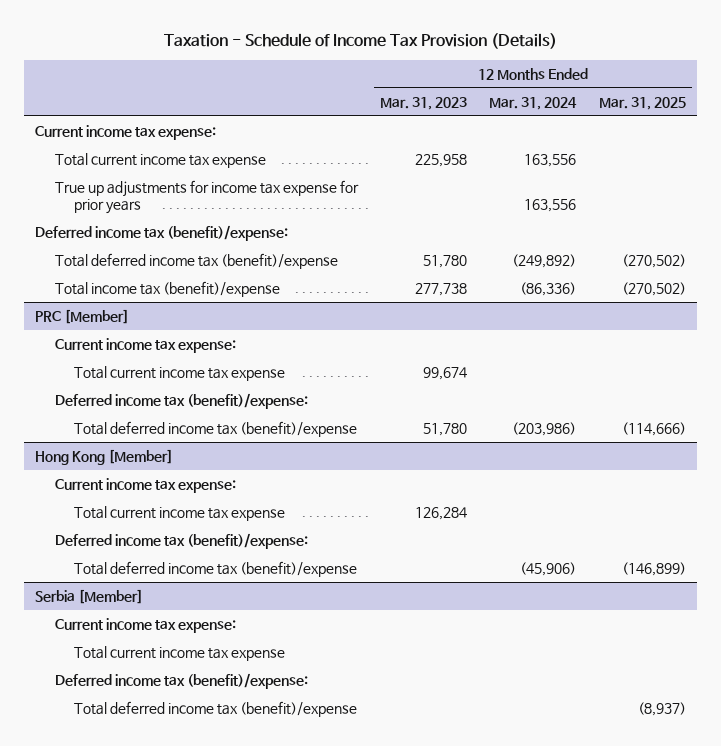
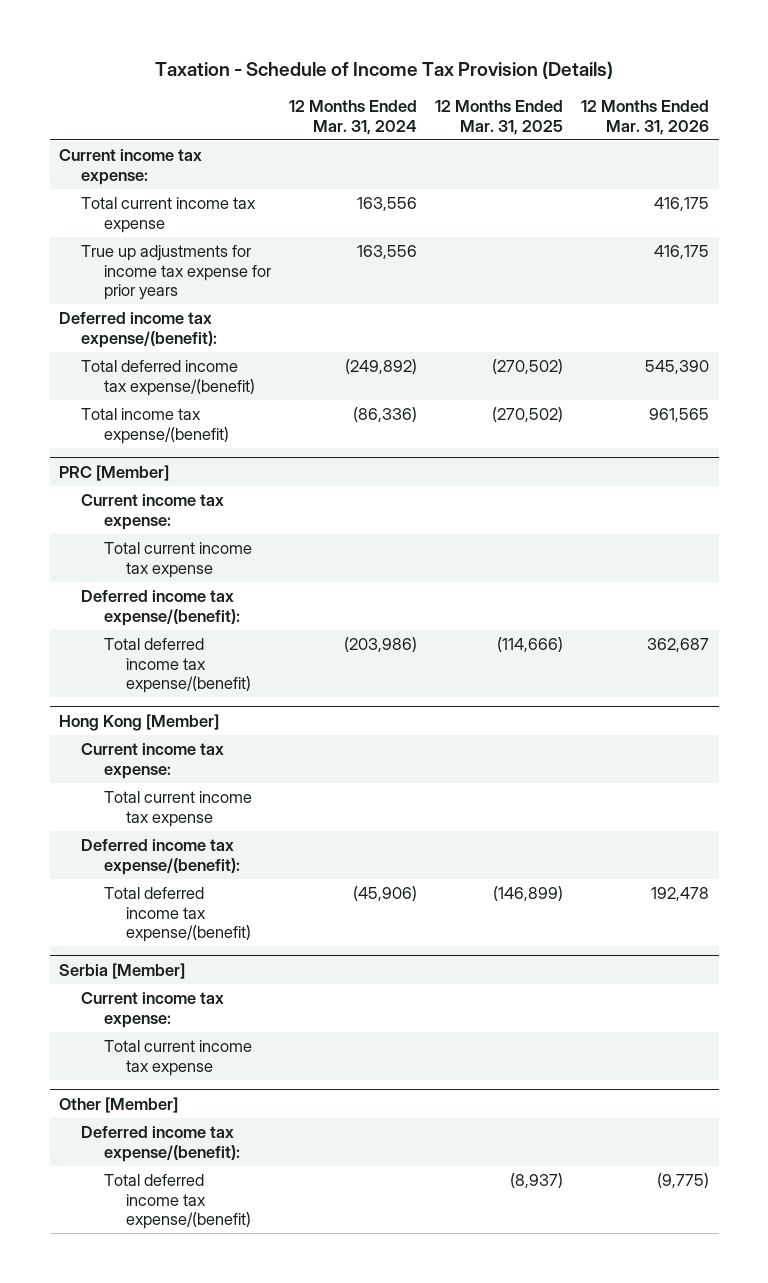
[380,96,468,110] Mar. 31, 2023 -> none
none -> [581,100,710,135] 12 Months Ended Mar. 31, 2026
[34,225,288,242] Deferred income tax (benefit)/expense: -> [58,312,218,348] Deferred income tax expense/(benefit):
[54,253,338,270] Total deferred income tax (benefit)/expense -> [81,360,255,396] Total deferred income tax expense/(benefit)
[54,281,280,298] Total income tax (benefit)/expense -> [81,408,229,444] Total income tax expense/(benefit)
[54,393,308,410] Deferred income tax (benefit)/expense: -> [81,590,240,626] Deferred income tax expense/(benefit):
[74,421,358,438] Total deferred income tax (benefit)/expense -> [103,638,251,693] Total deferred income tax expense/(benefit)
[54,533,308,550] Deferred income tax (benefit)/expense: -> [81,839,240,875] Deferred income tax expense/(benefit):
[74,561,358,578] Total deferred income tax (benefit)/expense -> [103,887,251,942] Total deferred income tax expense/(benefit)
none -> [58,1096,178,1113] Other [Member]
[54,673,308,690] Deferred income tax (benefit)/expense: -> [81,1126,240,1162] Deferred income tax expense/(benefit):
[74,701,358,718] Total deferred income tax (benefit)/expense -> [103,1174,251,1229] Total deferred income tax expense/(benefit)

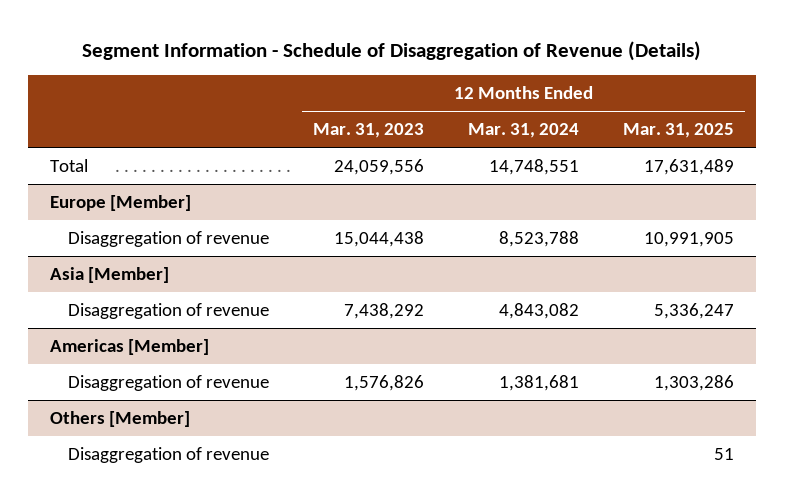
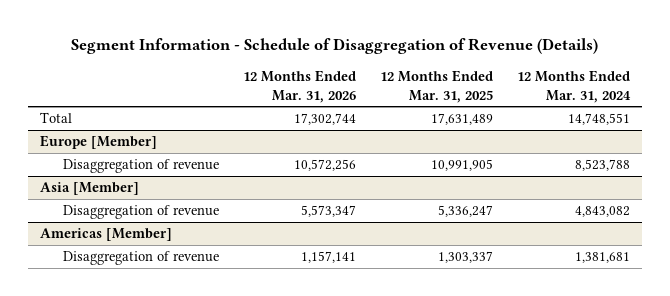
[312,123,424,139] Mar. 31, 2023 -> none
none -> [242,69,356,103] 12 Months Ended Mar. 31, 2026
[50,410,191,427] Others [Member] -> none
[67,446,269,463] Disaggregation of revenue -> none
[654,374,735,391] 1,303,286 -> [437,251,493,264] 1,303,337

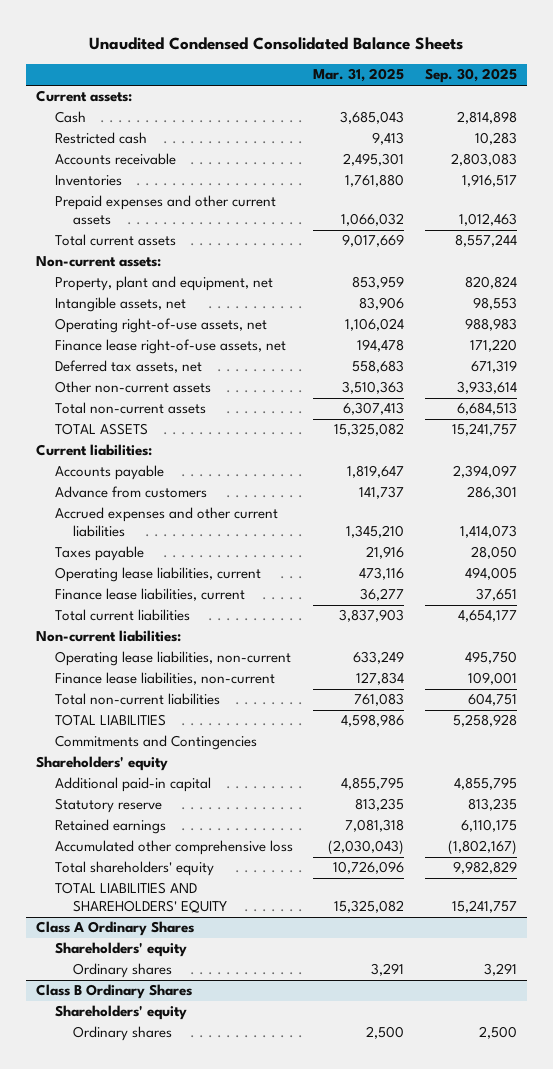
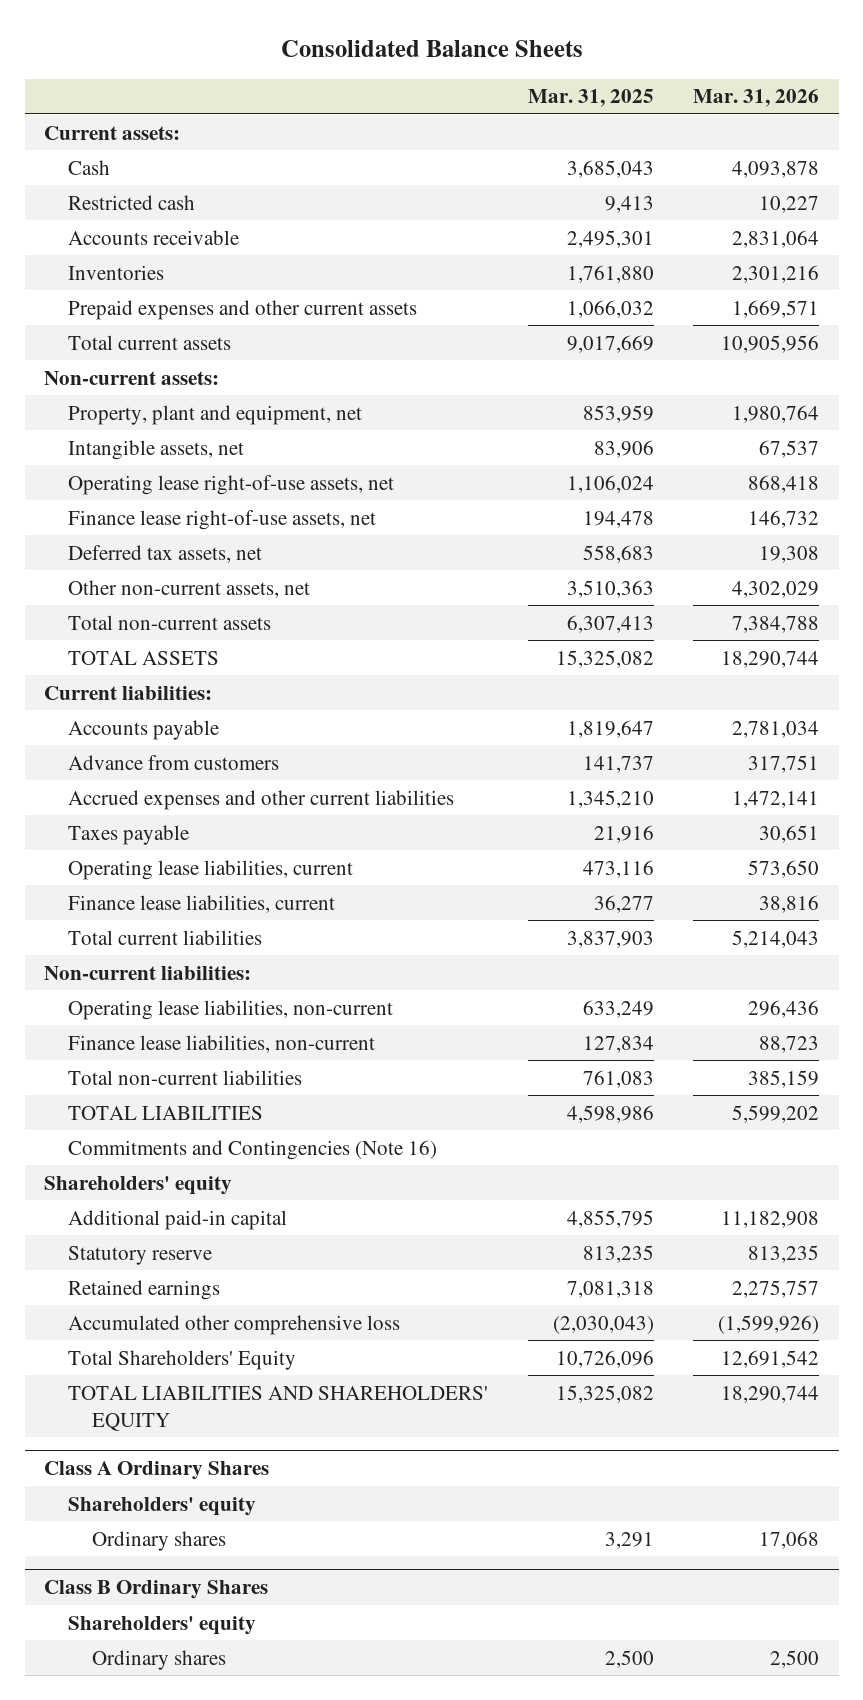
[89,36,464,50] Unaudited Condensed Consolidated Balance Sheets -> [280,40,583,58] Consolidated Balance Sheets
[424,68,517,84] Sep. 30, 2025 -> none
none -> [693,89,820,108] Mar. 31, 2026
[54,318,267,334] Operating right-of-use assets, net -> [68,474,395,495] Operating lease right-of-use assets, net
[54,381,211,394] Other non-current assets -> [68,579,311,598] Other non-current assets, net
[54,735,257,751] Commitments and Contingencies -> [68,1139,438,1160] Commitments and Contingencies (Note 16)
[54,861,214,877] Total shareholders' equity -> [68,1349,297,1370] Total Shareholders' Equity

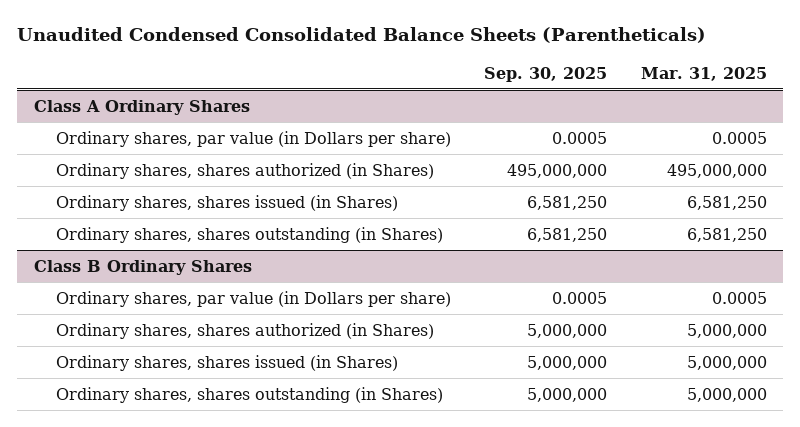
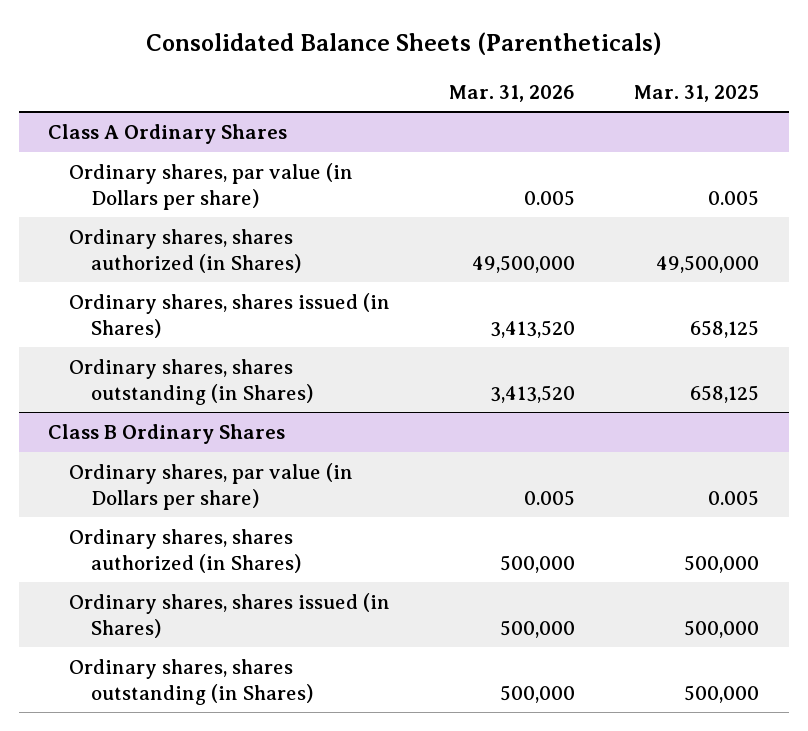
[16,27,706,44] Unaudited Condensed Consolidated Balance Sheets (Parentheticals) -> [145,31,662,55] Consolidated Balance Sheets (Parentheticals)
[484,66,608,82] Sep. 30, 2025 -> none
none -> [449,84,576,102] Mar. 31, 2026
[711,131,767,144] 0.0005 -> [708,189,760,206] 0.005
[666,163,767,178] 495,000,000 -> [656,254,760,273] 49,500,000
[686,195,767,210] 6,581,250 -> [690,319,760,338] 658,125
[686,227,767,242] 6,581,250 -> [690,384,760,403] 658,125
[711,291,767,304] 0.0005 -> [708,489,760,506] 0.005
[686,323,767,338] 5,000,000 -> [684,554,760,573] 500,000
[686,355,767,370] 5,000,000 -> [684,619,760,638] 500,000
[686,387,767,402] 5,000,000 -> [684,684,760,703] 500,000

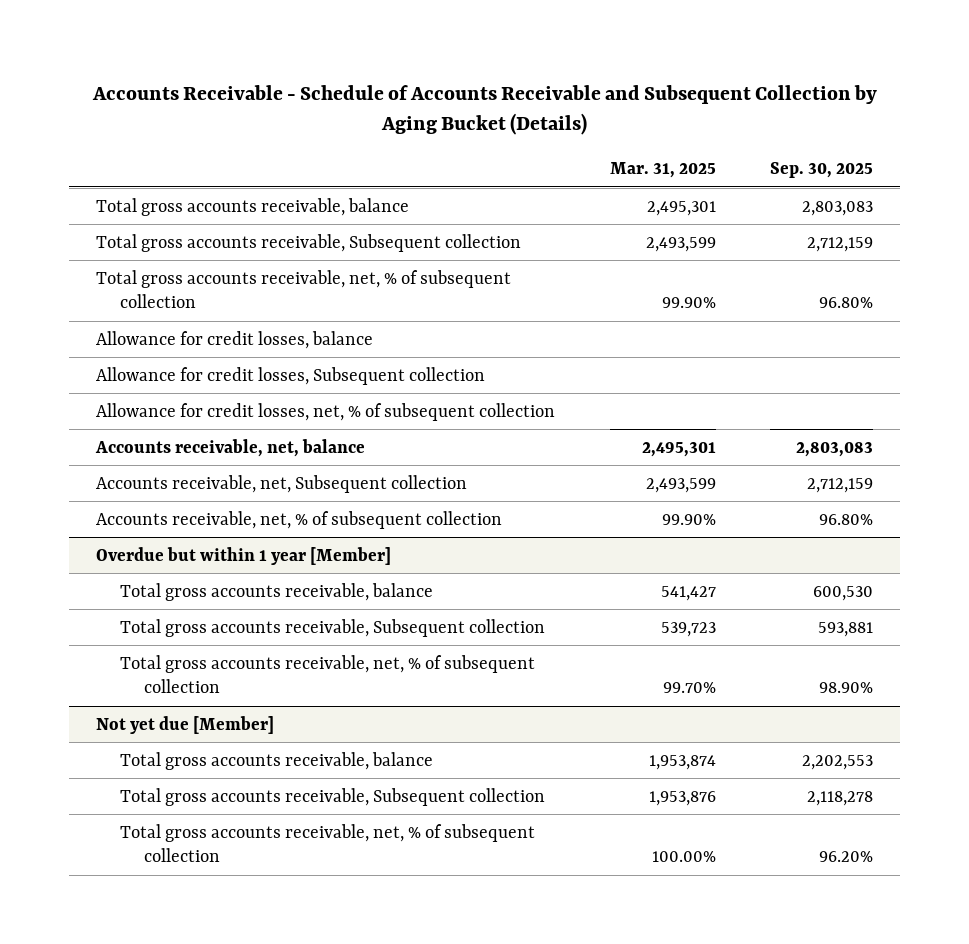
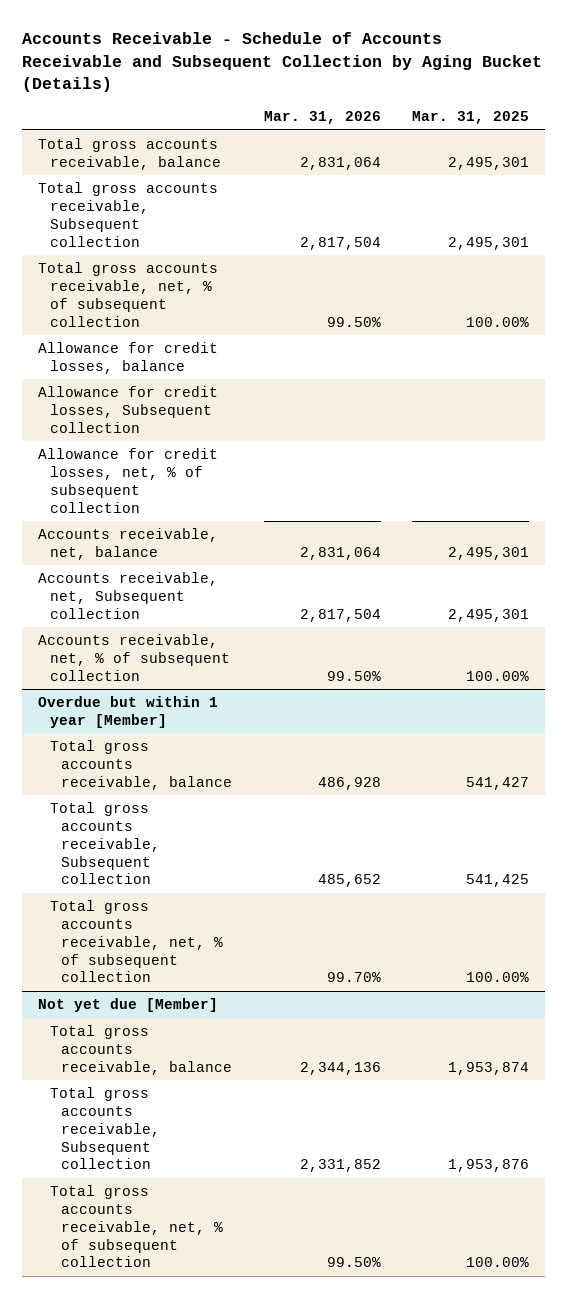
[769,162,873,179] Sep. 30, 2025 -> none
none -> [263,111,381,125] Mar. 31, 2026
[645,236,716,252] 2,493,599 -> [448,236,530,250] 2,495,301
[661,297,716,309] 99.90% -> [466,316,530,327] 100.00%
[645,477,716,493] 2,493,599 -> [448,608,530,622] 2,495,301
[661,513,716,525] 99.90% -> [466,670,530,681] 100.00%
[660,621,716,637] 539,723 -> [466,874,530,888] 541,425
[662,682,716,694] 99.70% -> [466,972,530,983] 100.00%

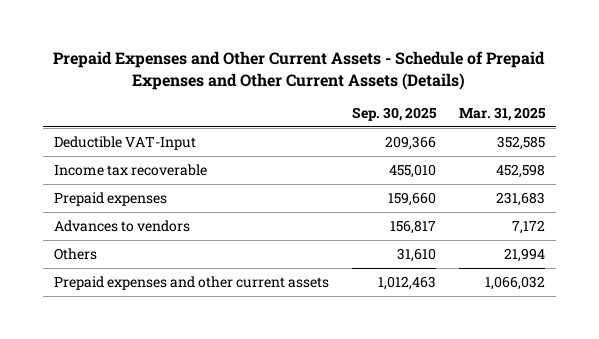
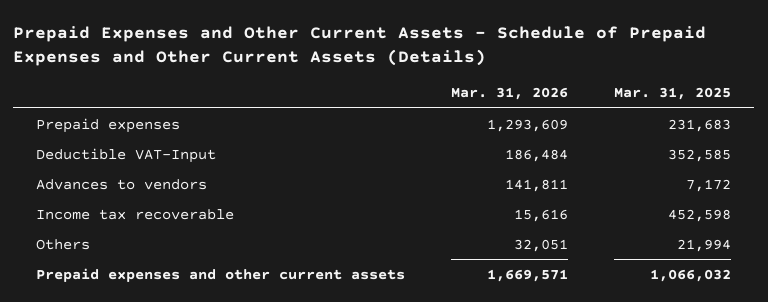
[351,107,437,122] Sep. 30, 2025 -> none
none -> [451,87,569,101] Mar. 31, 2026
[54,135,197,150] Deductible VAT-Input -> [36,147,217,163] Deductible VAT-Input
[54,163,208,176] Income tax recoverable -> [36,208,235,220] Income tax recoverable

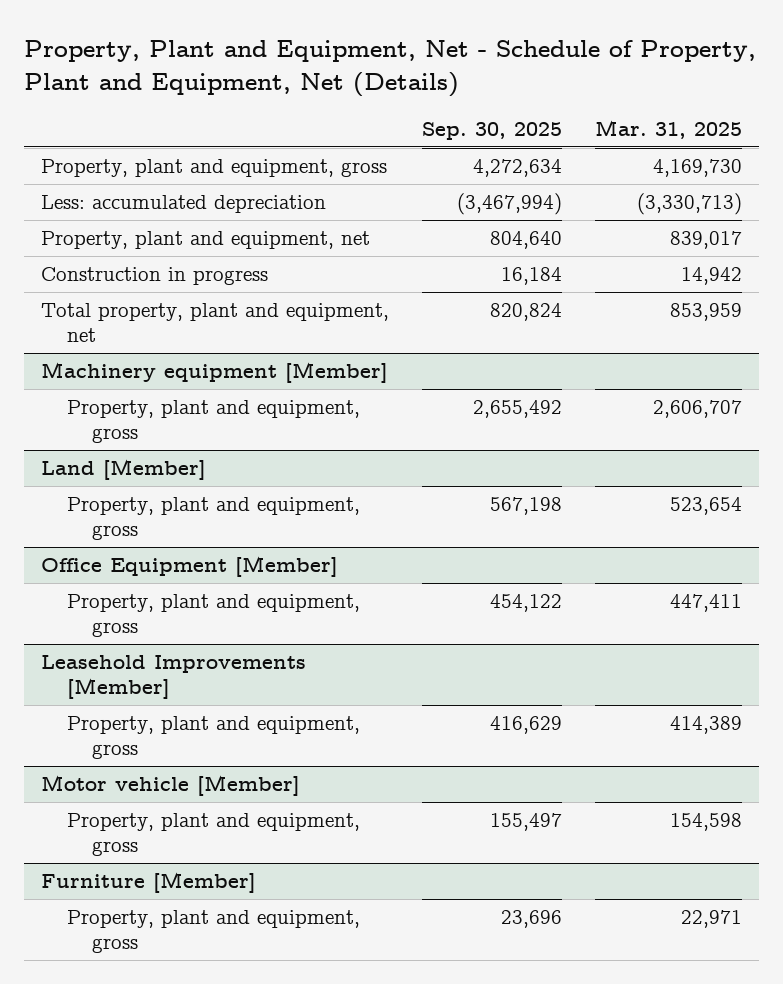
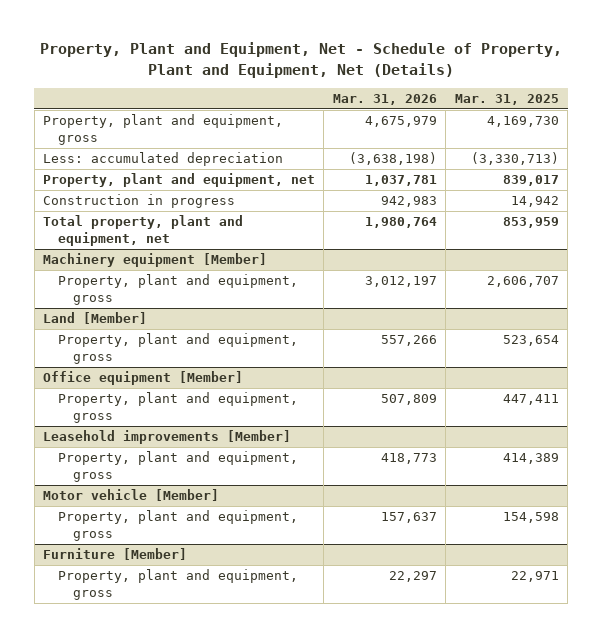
[421,121,562,140] Sep. 30, 2025 -> none
none -> [332,94,437,106] Mar. 31, 2026
[40,556,338,578] Office Equipment [Member] -> [42,371,243,386] Office equipment [Member]
[40,655,306,700] Leasehold Improvements [Member] -> [42,430,291,445] Leasehold improvements [Member]

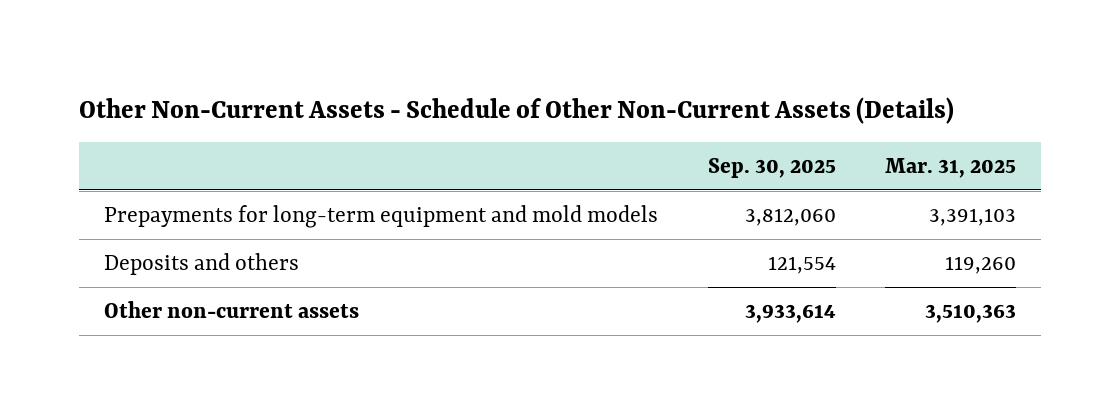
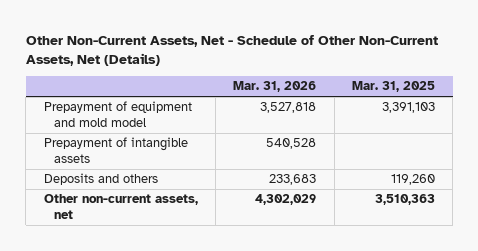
[79,96,955,124] Other Non-Current Assets - Schedule of Other Non-Current Assets (Details) -> [25,34,438,66] Other Non-Current Assets, Net - Schedule of Other Non-Current Assets, Net (Details)
[707,158,836,179] Sep. 30, 2025 -> none
none -> [233,81,317,93] Mar. 31, 2026
[103,204,658,228] Prepayments for long-term equipment and mold models -> [43,101,192,127] Prepayment of equipment and mold model
none -> [43,137,188,163] Prepayment of intangible assets
[103,300,359,318] Other non-current assets -> [43,194,198,219] Other non-current assets, net

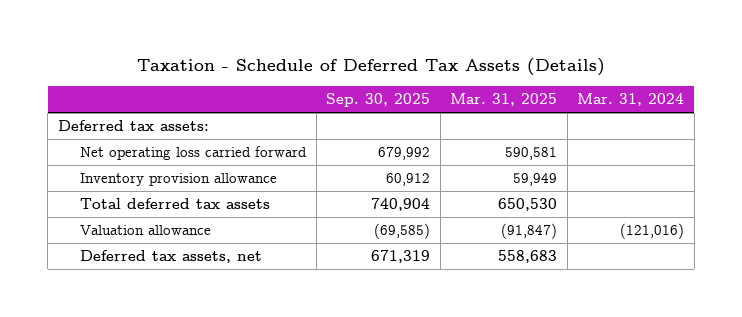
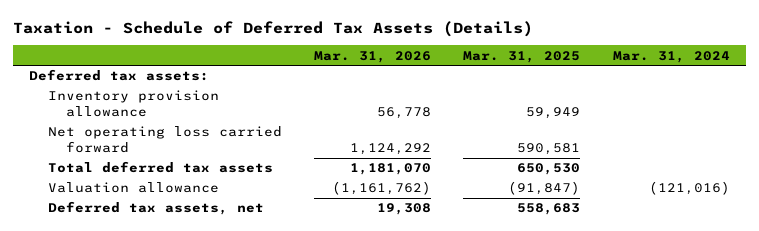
[326,93,431,108] Sep. 30, 2025 -> none
none -> [313,50,431,63] Mar. 31, 2026
[80,146,308,161] Net operating loss carried forward -> [47,126,282,154] Net operating loss carried forward

